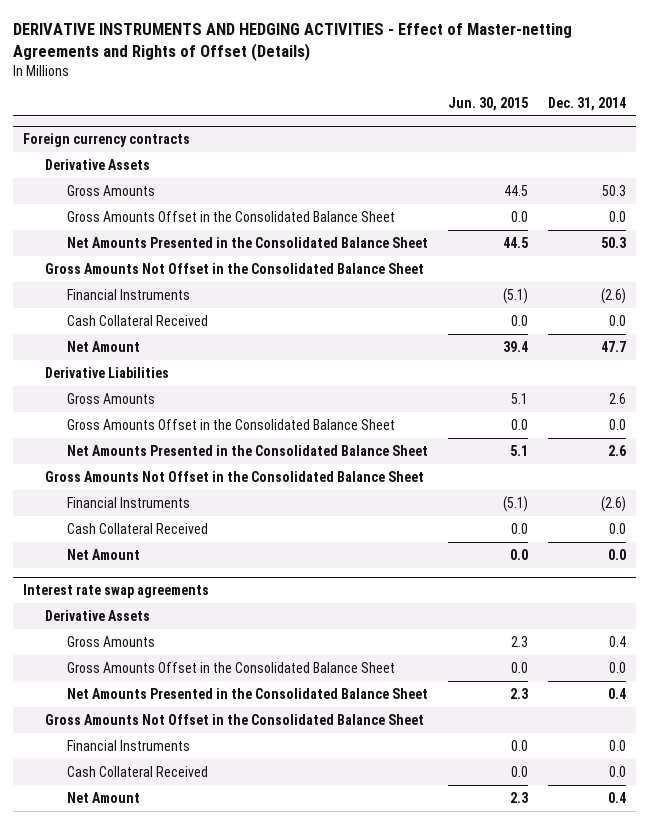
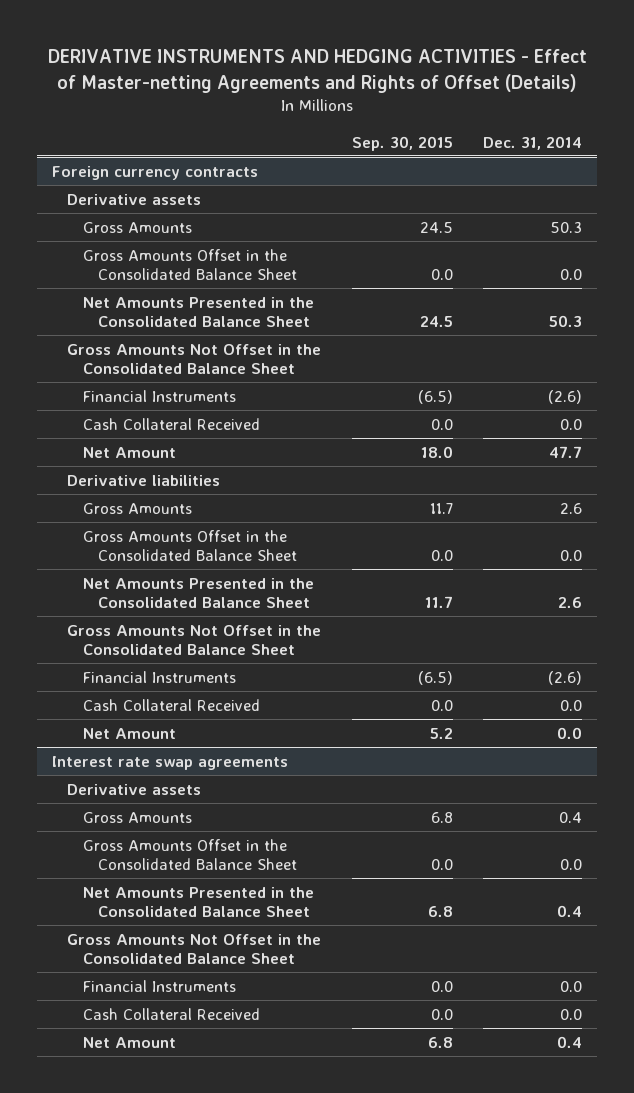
[447,97,528,112] Jun. 30, 2015 -> none
none -> [351,135,453,151] Sep. 30, 2015
[44,158,150,170] Derivative Assets -> [67,193,202,205] Derivative assets
[44,366,169,378] Derivative Liabilities -> [67,474,221,486] Derivative liabilities
[44,609,150,621] Derivative Assets -> [67,783,202,795] Derivative assets

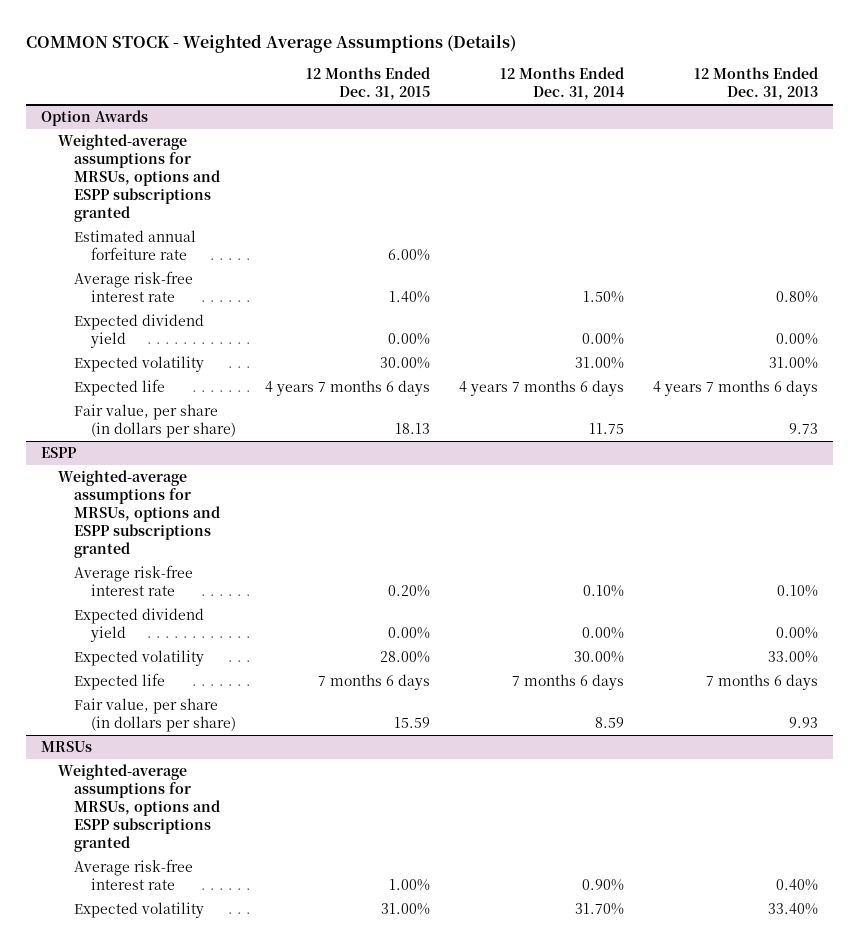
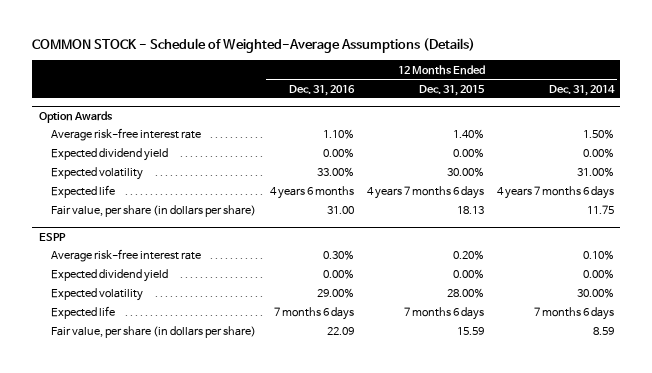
[26,34,517,54] COMMON STOCK - Weighted Average Assumptions (Details) -> [31,38,475,54] COMMON STOCK - Schedule of Weighted-Average Assumptions (Details)
[694,67,819,101] 12 Months Ended Dec. 31, 2013 -> none
none -> [288,84,355,96] Dec. 31, 2016
[57,134,221,222] Weighted-average assumptions for MRSUs, options and ESPP subscriptions granted -> none
[74,230,197,261] Estimated annual forfeiture rate -> none
[57,470,221,558] Weighted-average assumptions for MRSUs, options and ESPP subscriptions granted -> none
[40,741,92,753] MRSUs -> none
[57,764,221,852] Weighted-average assumptions for MRSUs, options and ESPP subscriptions granted -> none
[74,859,194,891] Average risk-free interest rate -> none
[74,902,205,919] Expected volatility -> none

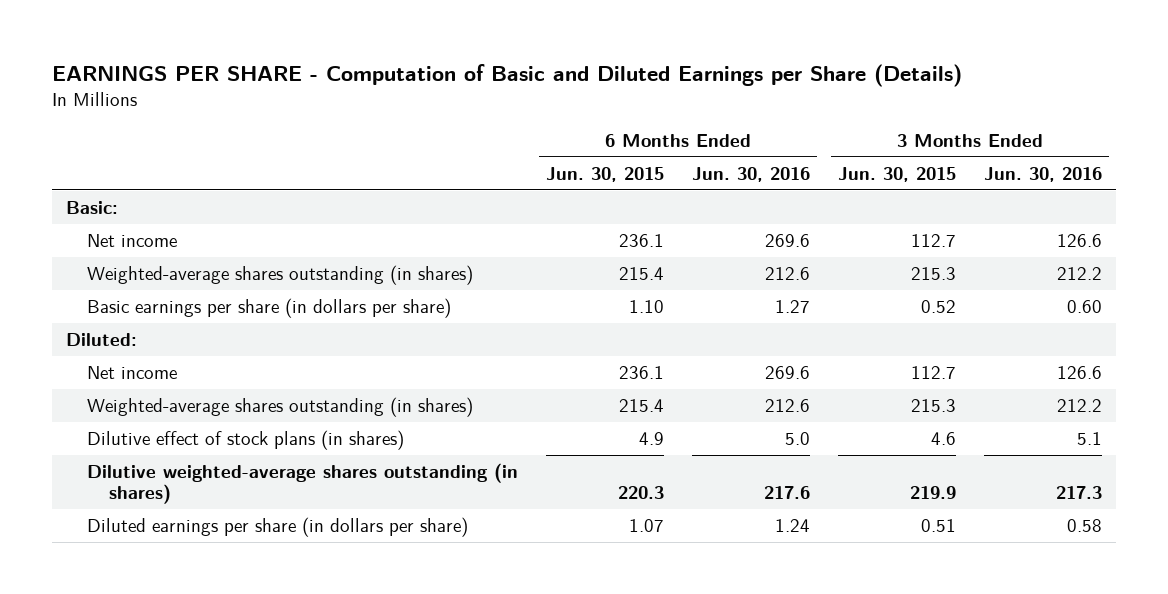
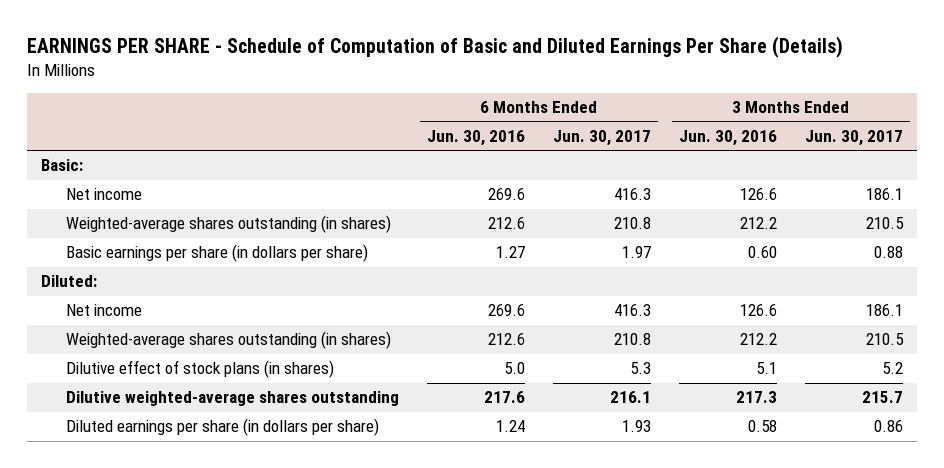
[51,63,962,87] EARNINGS PER SHARE - Computation of Basic and Diluted Earnings per Share (Details) -> [26,36,843,59] EARNINGS PER SHARE - Schedule of Computation of Basic and Diluted Earnings Per Share (Details)
[546,166,665,182] Jun. 30, 2015 -> none
[838,166,957,182] Jun. 30, 2015 -> none
none -> [552,129,651,146] Jun. 30, 2017
none -> [804,129,903,146] Jun. 30, 2017
[87,462,519,505] Dilutive weighted-average shares outstanding (in shares) -> [66,391,400,407] Dilutive weighted-average shares outstanding

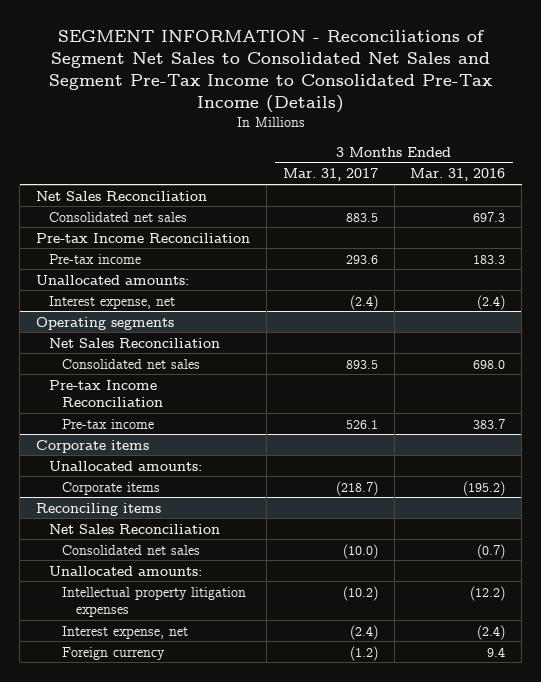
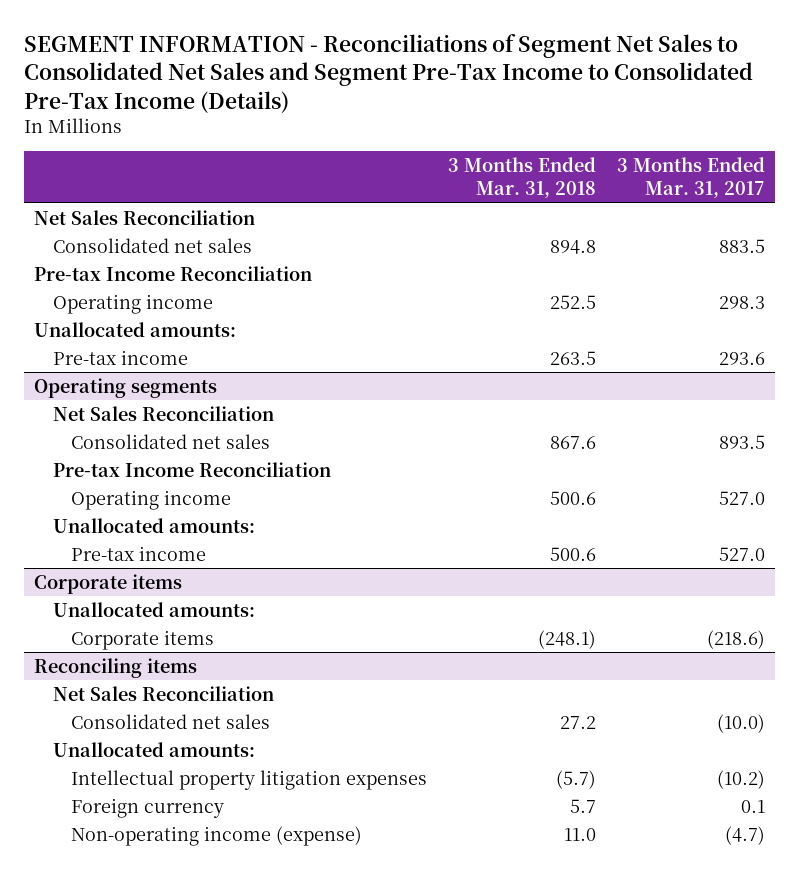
[410,168,506,182] Mar. 31, 2016 -> none
none -> [447,157,596,199] 3 Months Ended Mar. 31, 2018
none -> [52,293,213,314] Operating income
[49,295,176,309] Interest expense, net -> none
[49,253,142,264] Pre-tax income -> [52,349,188,365] Pre-tax income
none -> [71,489,232,510] Operating income
none -> [52,517,255,533] Unallocated amounts:
[345,419,378,429] 526.1 -> [718,546,765,561] 527.0
[335,480,378,496] (218.7) -> [706,629,765,649] (218.6)
[62,625,189,639] Interest expense, net -> none
[349,645,378,661] (1.2) -> [740,799,765,813] 0.1
none -> [71,825,363,846] Non-operating income (expense)

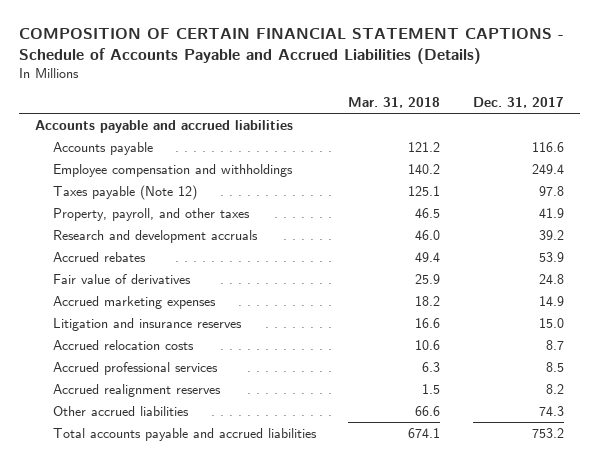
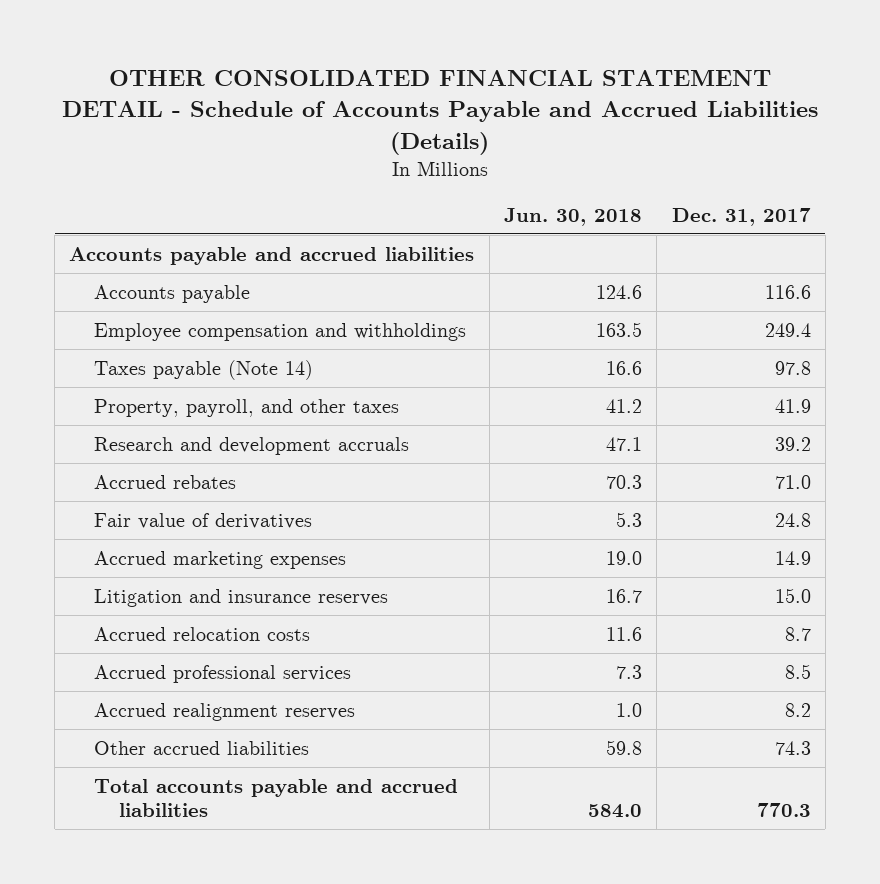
[18,28,564,65] COMPOSITION OF CERTAIN FINANCIAL STATEMENT CAPTIONS - Schedule of Accounts Payable and Accrued Liabilities (Details) -> [61,69,818,155] OTHER CONSOLIDATED FINANCIAL STATEMENT DETAIL - Schedule of Accounts Payable and Accrued Liabilities (Details)
[348,97,441,109] Mar. 31, 2018 -> none
none -> [503,207,642,226] Jun. 30, 2018
[53,184,198,200] Taxes payable (Note 12) -> [94,359,314,380] Taxes payable (Note 14)
[538,251,564,262] 53.9 -> [774,474,811,489] 71.0
[531,427,564,438] 753.2 -> [756,803,811,818] 770.3

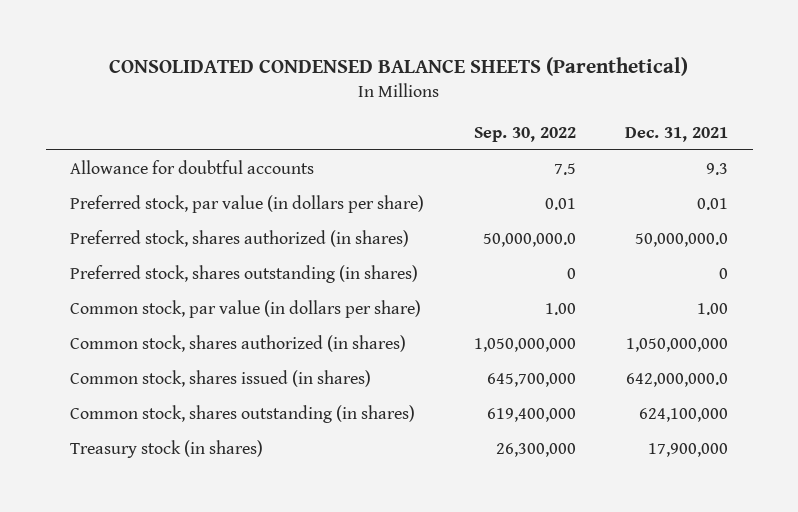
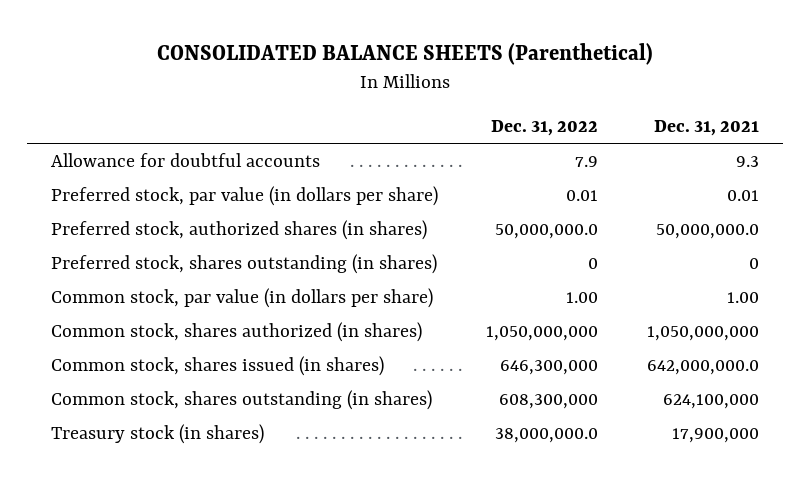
[109,57,689,77] CONSOLIDATED CONDENSED BALANCE SHEETS (Parenthetical) -> [156,42,653,65] CONSOLIDATED BALANCE SHEETS (Parenthetical)
[473,126,576,142] Sep. 30, 2022 -> none
none -> [491,120,599,137] Dec. 31, 2022
[70,229,410,247] Preferred stock, shares authorized (in shares) -> [51,220,428,241] Preferred stock, authorized shares (in shares)

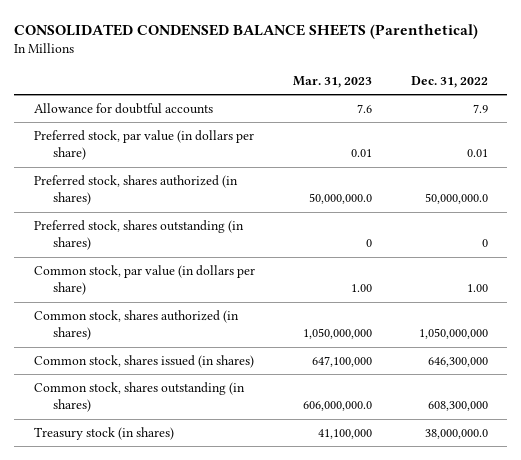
[156,42,653,65] CONSOLIDATED BALANCE SHEETS (Parenthetical) -> [14,24,479,40] CONSOLIDATED CONDENSED BALANCE SHEETS (Parenthetical)
[653,120,759,137] Dec. 31, 2021 -> none
none -> [293,75,373,88] Mar. 31, 2023
[51,220,428,241] Preferred stock, authorized shares (in shares) -> [33,175,238,206] Preferred stock, shares authorized (in shares)

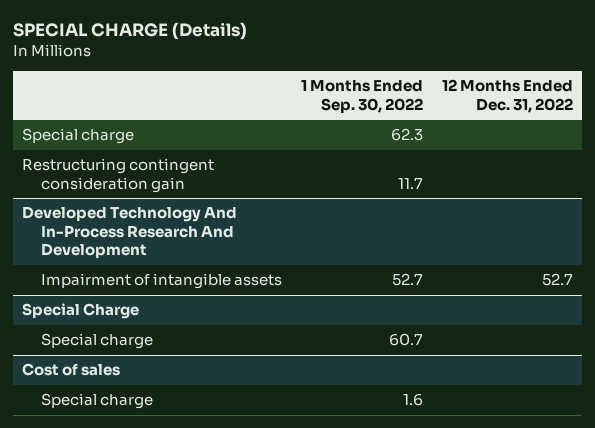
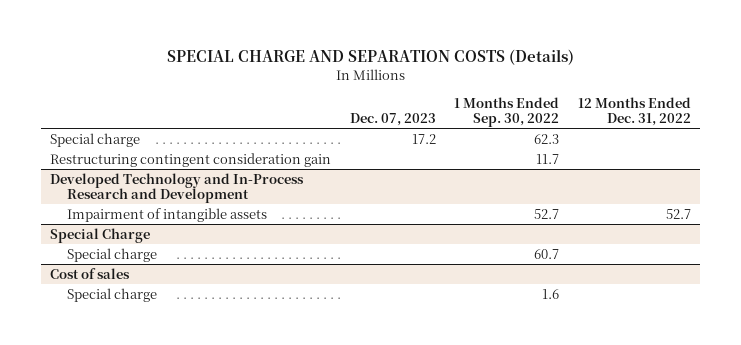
[13,22,248,41] SPECIAL CHARGE (Details) -> [166,48,574,65] SPECIAL CHARGE AND SEPARATION COSTS (Details)
none -> [349,112,436,126] Dec. 07, 2023
[22,206,238,259] Developed Technology And In-Process Research And Development -> [50,172,305,204] Developed Technology and In-Process Research and Development

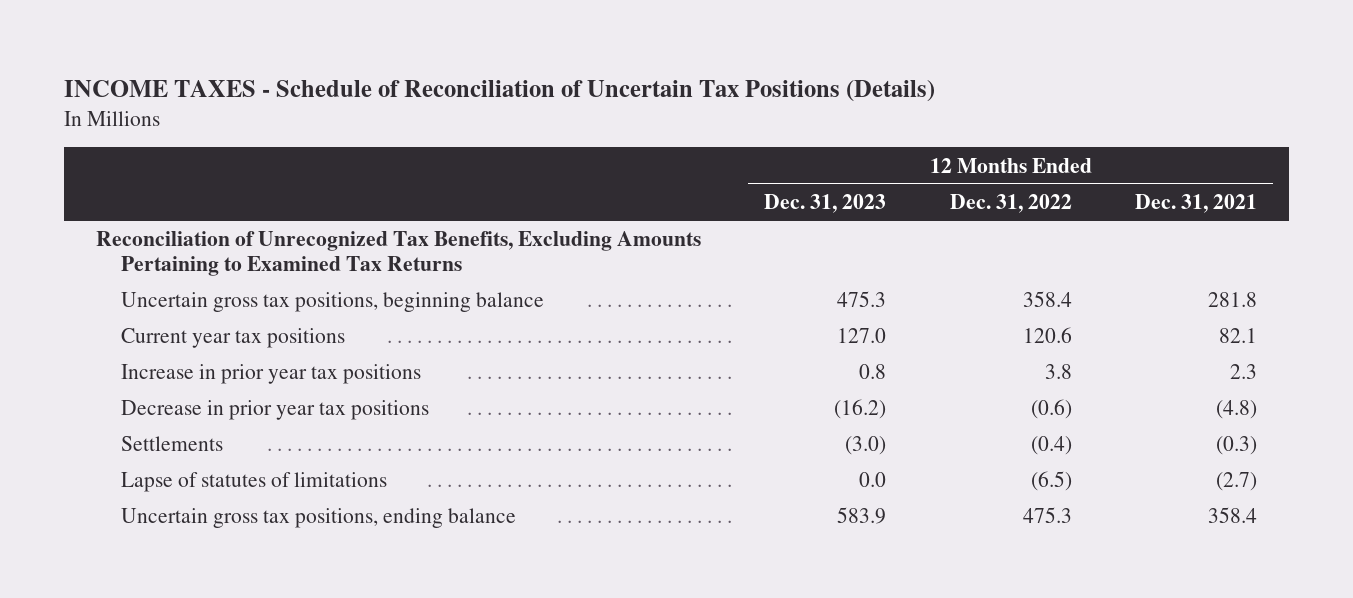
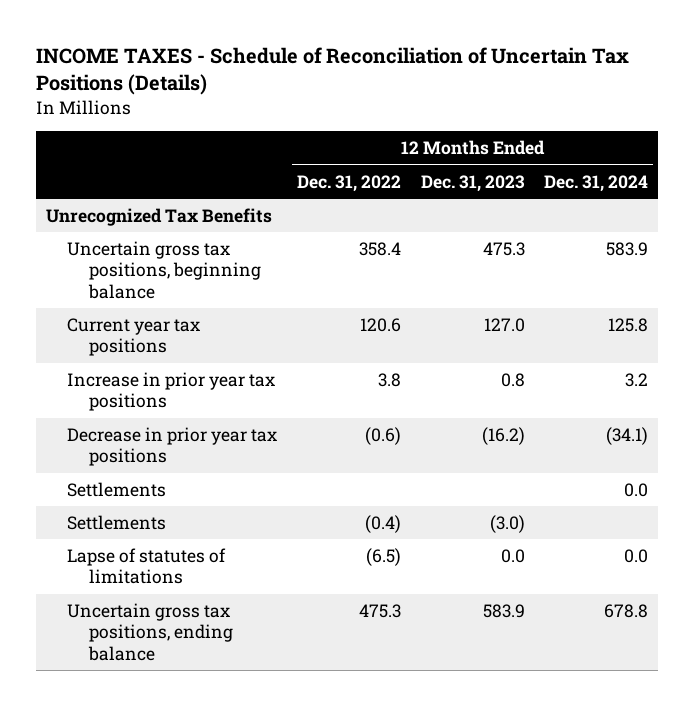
[1135,194,1258,214] Dec. 31, 2021 -> none
none -> [544,174,649,192] Dec. 31, 2024
[95,231,701,277] Reconciliation of Unrecognized Tax Benefits, Excluding Amounts Pertaining to Examined Tax Returns -> [45,207,272,226] Unrecognized Tax Benefits
none -> [67,481,167,497] Settlements

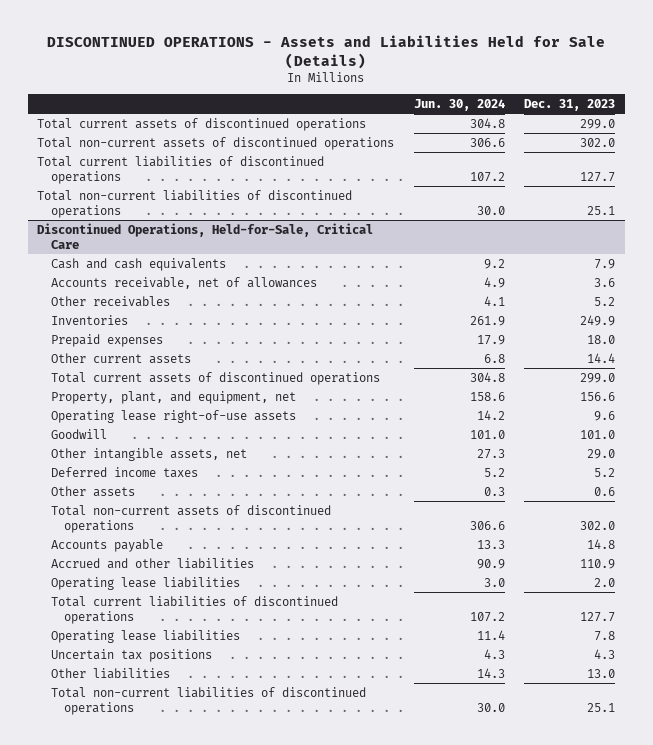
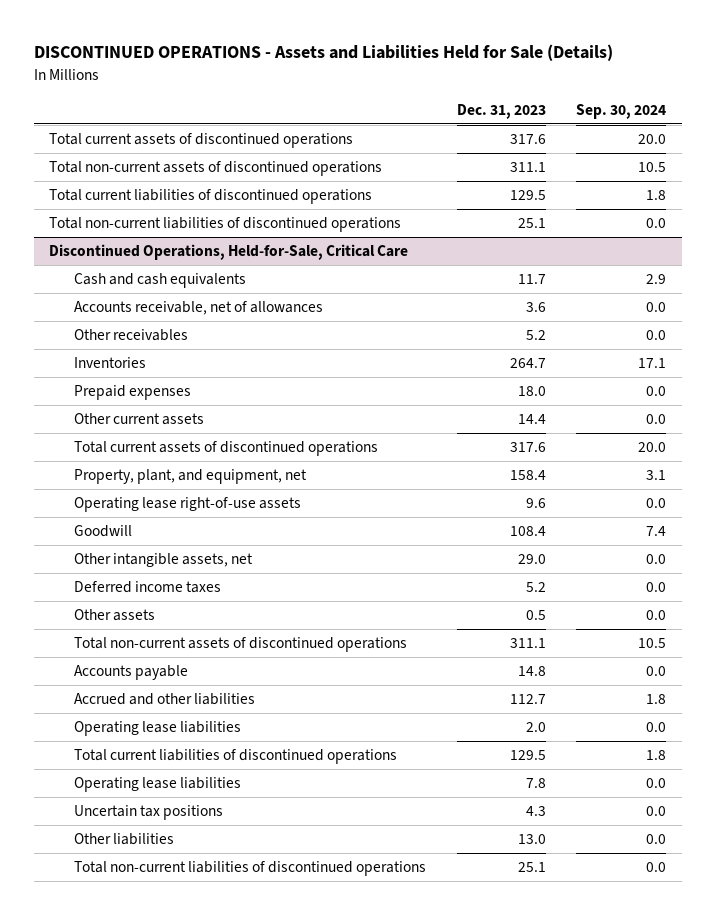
[413,99,505,112] Jun. 30, 2024 -> none
none -> [576,103,667,119] Sep. 30, 2024
[580,118,616,129] 299.0 -> [509,134,546,145] 317.6
[580,137,616,147] 302.0 -> [509,162,546,173] 311.1
[580,171,616,182] 127.7 -> [509,190,546,201] 129.5
[594,258,616,269] 7.9 -> [517,274,546,285] 11.7
[580,314,616,326] 249.9 -> [509,358,546,369] 264.7
[580,372,616,383] 299.0 -> [509,442,546,453] 317.6
[580,391,616,401] 156.6 -> [509,470,546,481] 158.4
[580,429,616,439] 101.0 -> [509,526,546,537] 108.4
[594,486,616,496] 0.6 -> [525,610,546,621] 0.5
[580,520,616,530] 302.0 -> [509,638,546,649] 311.1
[580,558,616,569] 110.9 -> [509,694,546,705] 112.7
[580,611,616,622] 127.7 -> [509,750,546,761] 129.5

